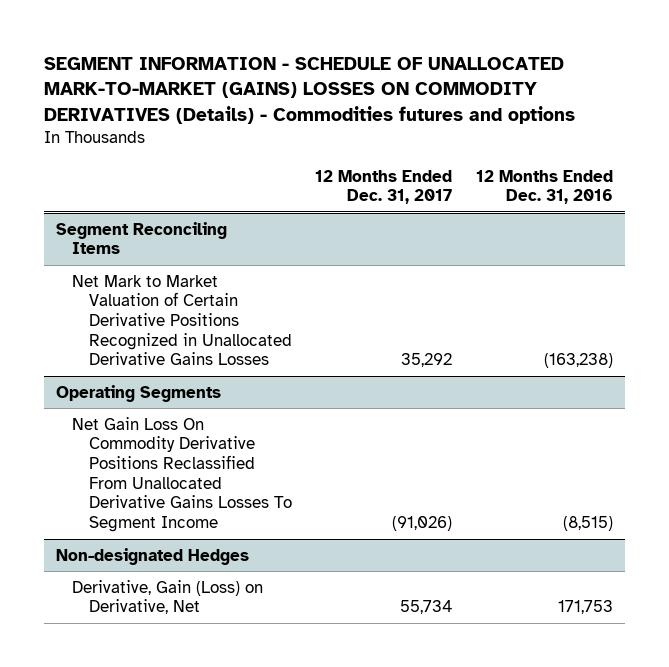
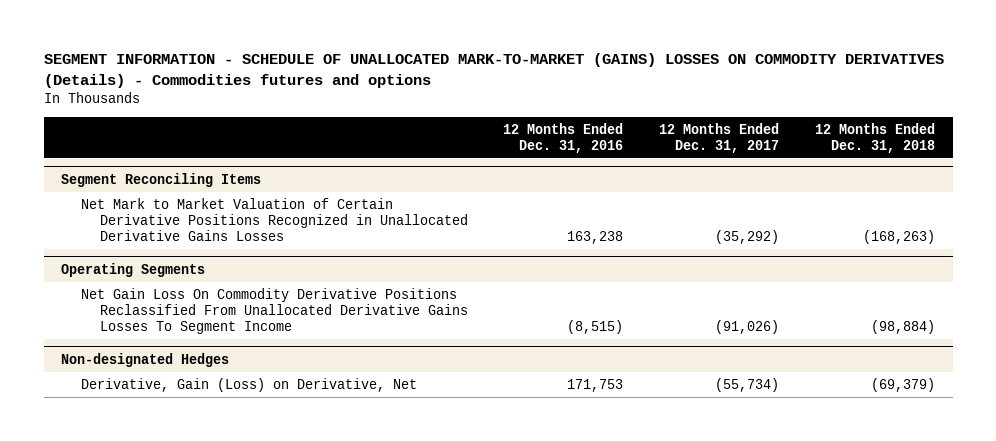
none -> [814,122,935,153] 12 Months Ended Dec. 31, 2018
[401,353,453,368] 35,292 -> [715,229,780,244] (35,292)
[543,353,613,369] (163,238) -> [567,230,624,244] 163,238
[400,600,453,615] 55,734 -> [715,377,780,392] (55,734)

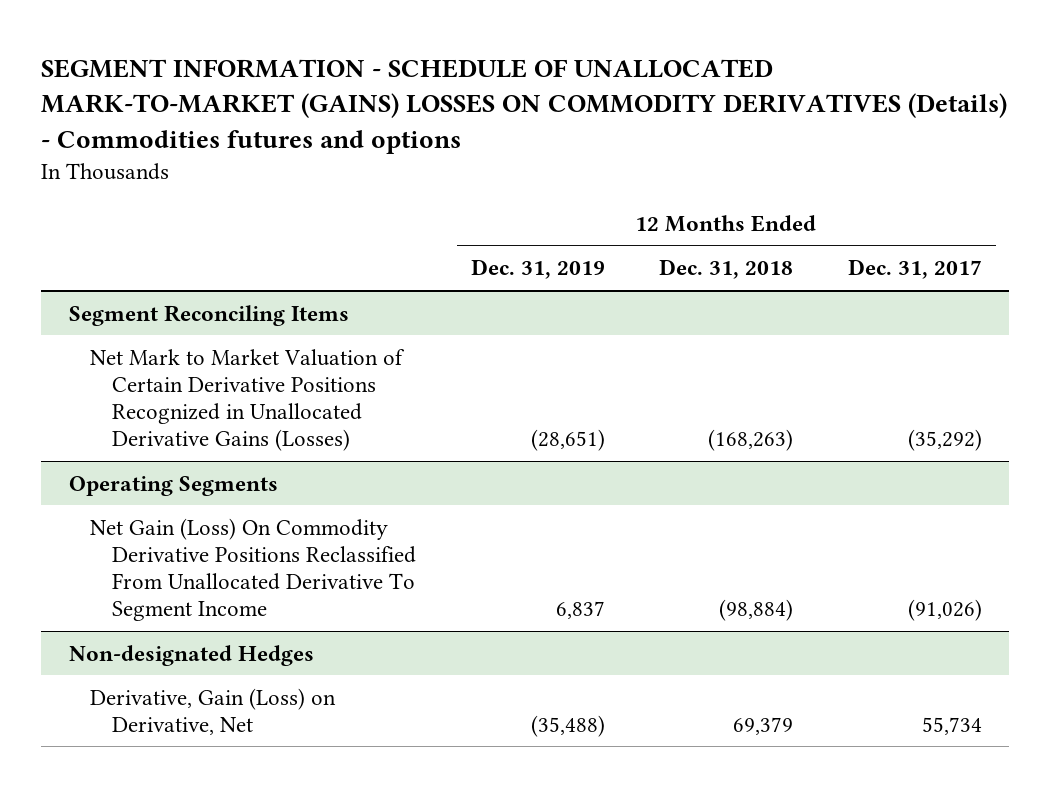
[503,122,624,153] 12 Months Ended Dec. 31, 2016 -> none
none -> [470,259,605,280] Dec. 31, 2019
[80,197,468,241] Net Mark to Market Valuation of Certain Derivative Positions Recognized in Unallocated Derivative Gains Losses -> [90,348,406,452] Net Mark to Market Valuation of Certain Derivative Positions Recognized in Unallocated Derivative Gains (Losses)
[80,287,468,334] Net Gain Loss On Commodity Derivative Positions Reclassified From Unallocated Derivative Gains Losses To Segment Income -> [90,517,416,622] Net Gain (Loss) On Commodity Derivative Positions Reclassified From Unallocated Derivative To Segment Income
[715,377,780,392] (55,734) -> [921,716,982,735] 55,734
[870,377,935,392] (69,379) -> [733,716,794,735] 69,379

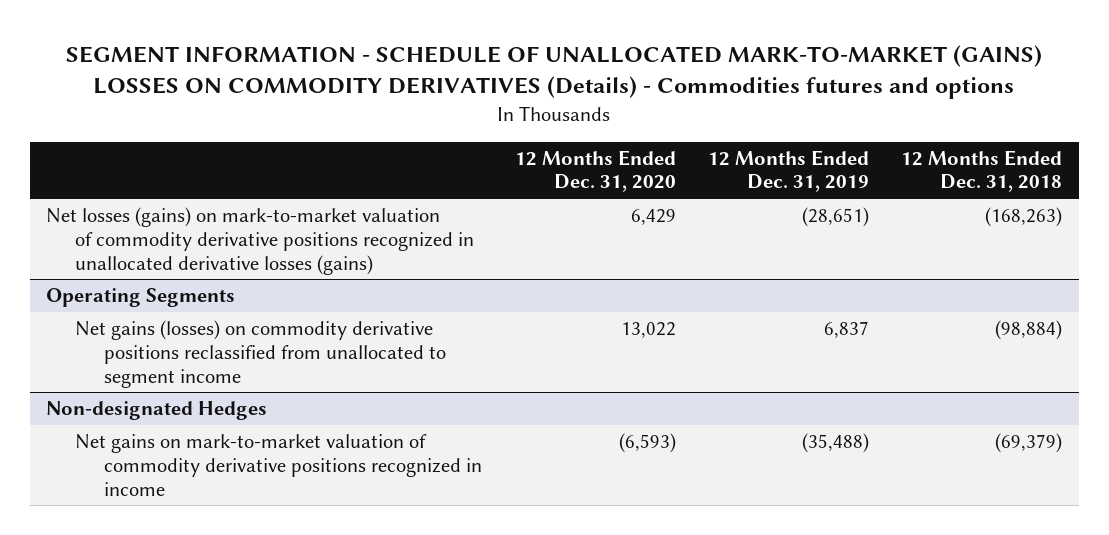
[847,259,982,280] Dec. 31, 2017 -> none
none -> [514,149,676,193] 12 Months Ended Dec. 31, 2020
[68,304,349,326] Segment Reconciling Items -> none
[90,348,406,452] Net Mark to Market Valuation of Certain Derivative Positions Recognized in Unallocated Derivative Gains (Losses) -> [46,207,475,275] Net losses (gains) on mark-to-market valuation of commodity derivative positions recognized in unallocated derivative losses (gains)
[90,517,416,622] Net Gain (Loss) On Commodity Derivative Positions Reclassified From Unallocated Derivative To Segment Income -> [75,320,447,388] Net gains (losses) on commodity derivative positions reclassified from unallocated to segment income
[90,687,337,735] Derivative, Gain (Loss) on Derivative, Net -> [75,434,483,496] Net gains on mark-to-market valuation of commodity derivative positions recognized in income
[733,716,794,735] 69,379 -> [995,433,1063,454] (69,379)

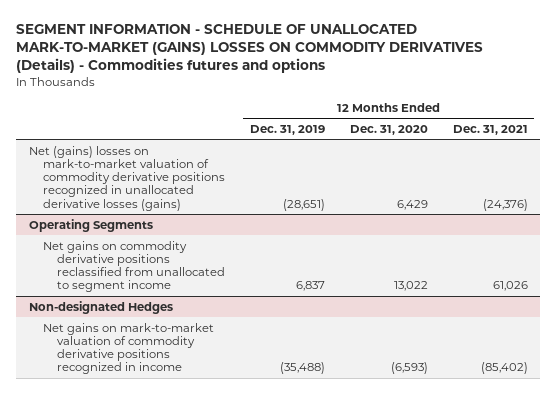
[901,149,1063,193] 12 Months Ended Dec. 31, 2018 -> none
none -> [452,124,528,135] Dec. 31, 2021
[46,207,475,275] Net losses (gains) on mark-to-market valuation of commodity derivative positions recognized in unallocated derivative losses (gains) -> [28,145,225,211] Net (gains) losses on mark-to-market valuation of commodity derivative positions recognized in unallocated derivative losses (gains)
[75,320,447,388] Net gains (losses) on commodity derivative positions reclassified from unallocated to segment income -> [42,240,225,293] Net gains on commodity derivative positions reclassified from unallocated to segment income

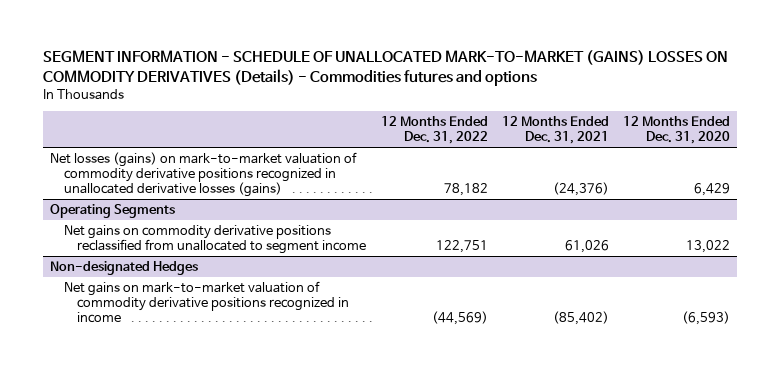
[249,124,325,135] Dec. 31, 2019 -> none
none -> [380,116,488,145] 12 Months Ended Dec. 31, 2022
[28,145,225,211] Net (gains) losses on mark-to-market valuation of commodity derivative positions recognized in unallocated derivative losses (gains) -> [50,151,358,198] Net losses (gains) on mark-to-market valuation of commodity derivative positions recognized in unallocated derivative losses (gains)

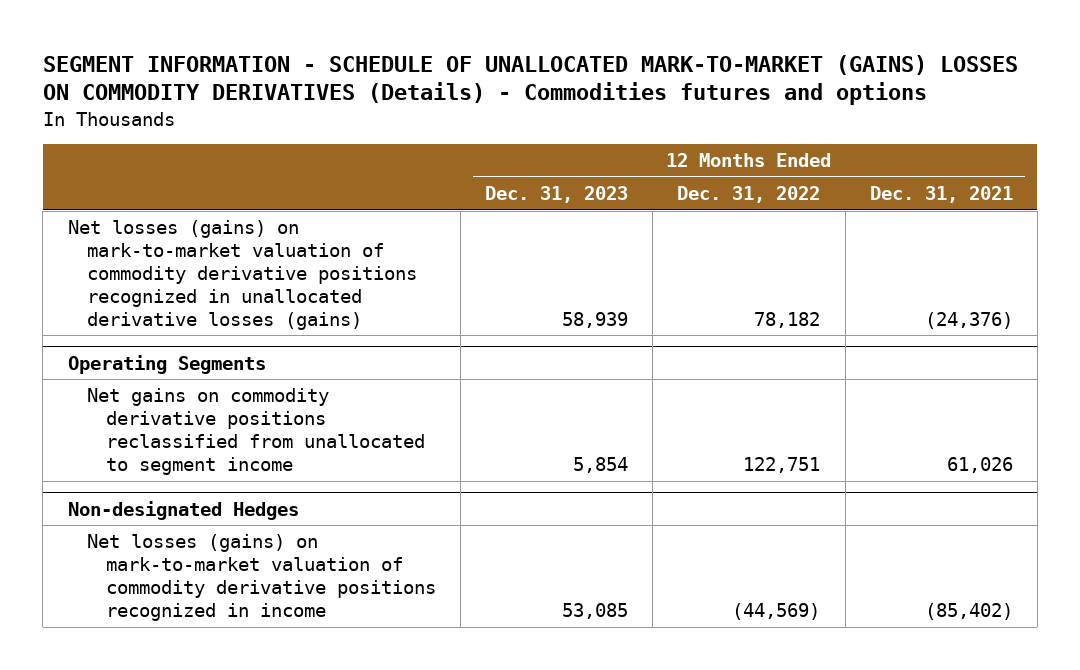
[622,116,730,145] 12 Months Ended Dec. 31, 2020 -> none
none -> [485,186,629,204] Dec. 31, 2023
[63,280,350,324] Net gains on mark-to-market valuation of commodity derivative positions recognized in income -> [86,534,436,621] Net losses (gains) on mark-to-market valuation of commodity derivative positions recognized in income

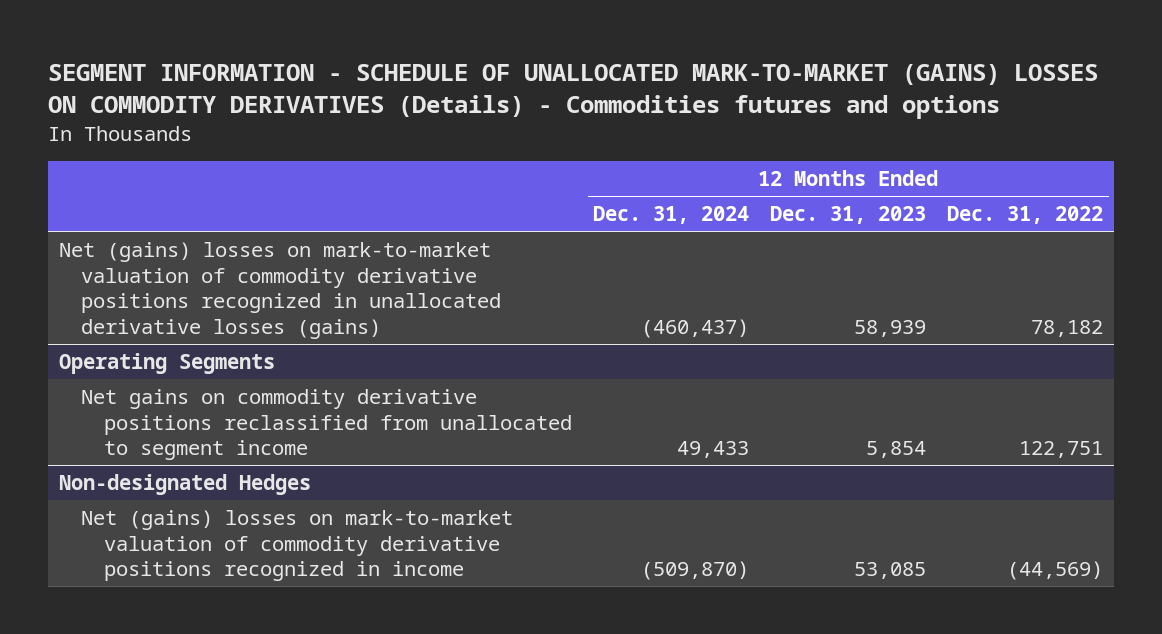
[869,186,1013,204] Dec. 31, 2021 -> none
none -> [593,206,750,225] Dec. 31, 2024
[67,220,417,330] Net losses (gains) on mark-to-market valuation of commodity derivative positions recognized in unallocated derivative losses (gains) -> [59,241,502,339] Net (gains) losses on mark-to-market valuation of commodity derivative positions recognized in unallocated derivative losses (gains)
[86,534,436,621] Net losses (gains) on mark-to-market valuation of commodity derivative positions recognized in income -> [81,509,514,582] Net (gains) losses on mark-to-market valuation of commodity derivative positions recognized in income

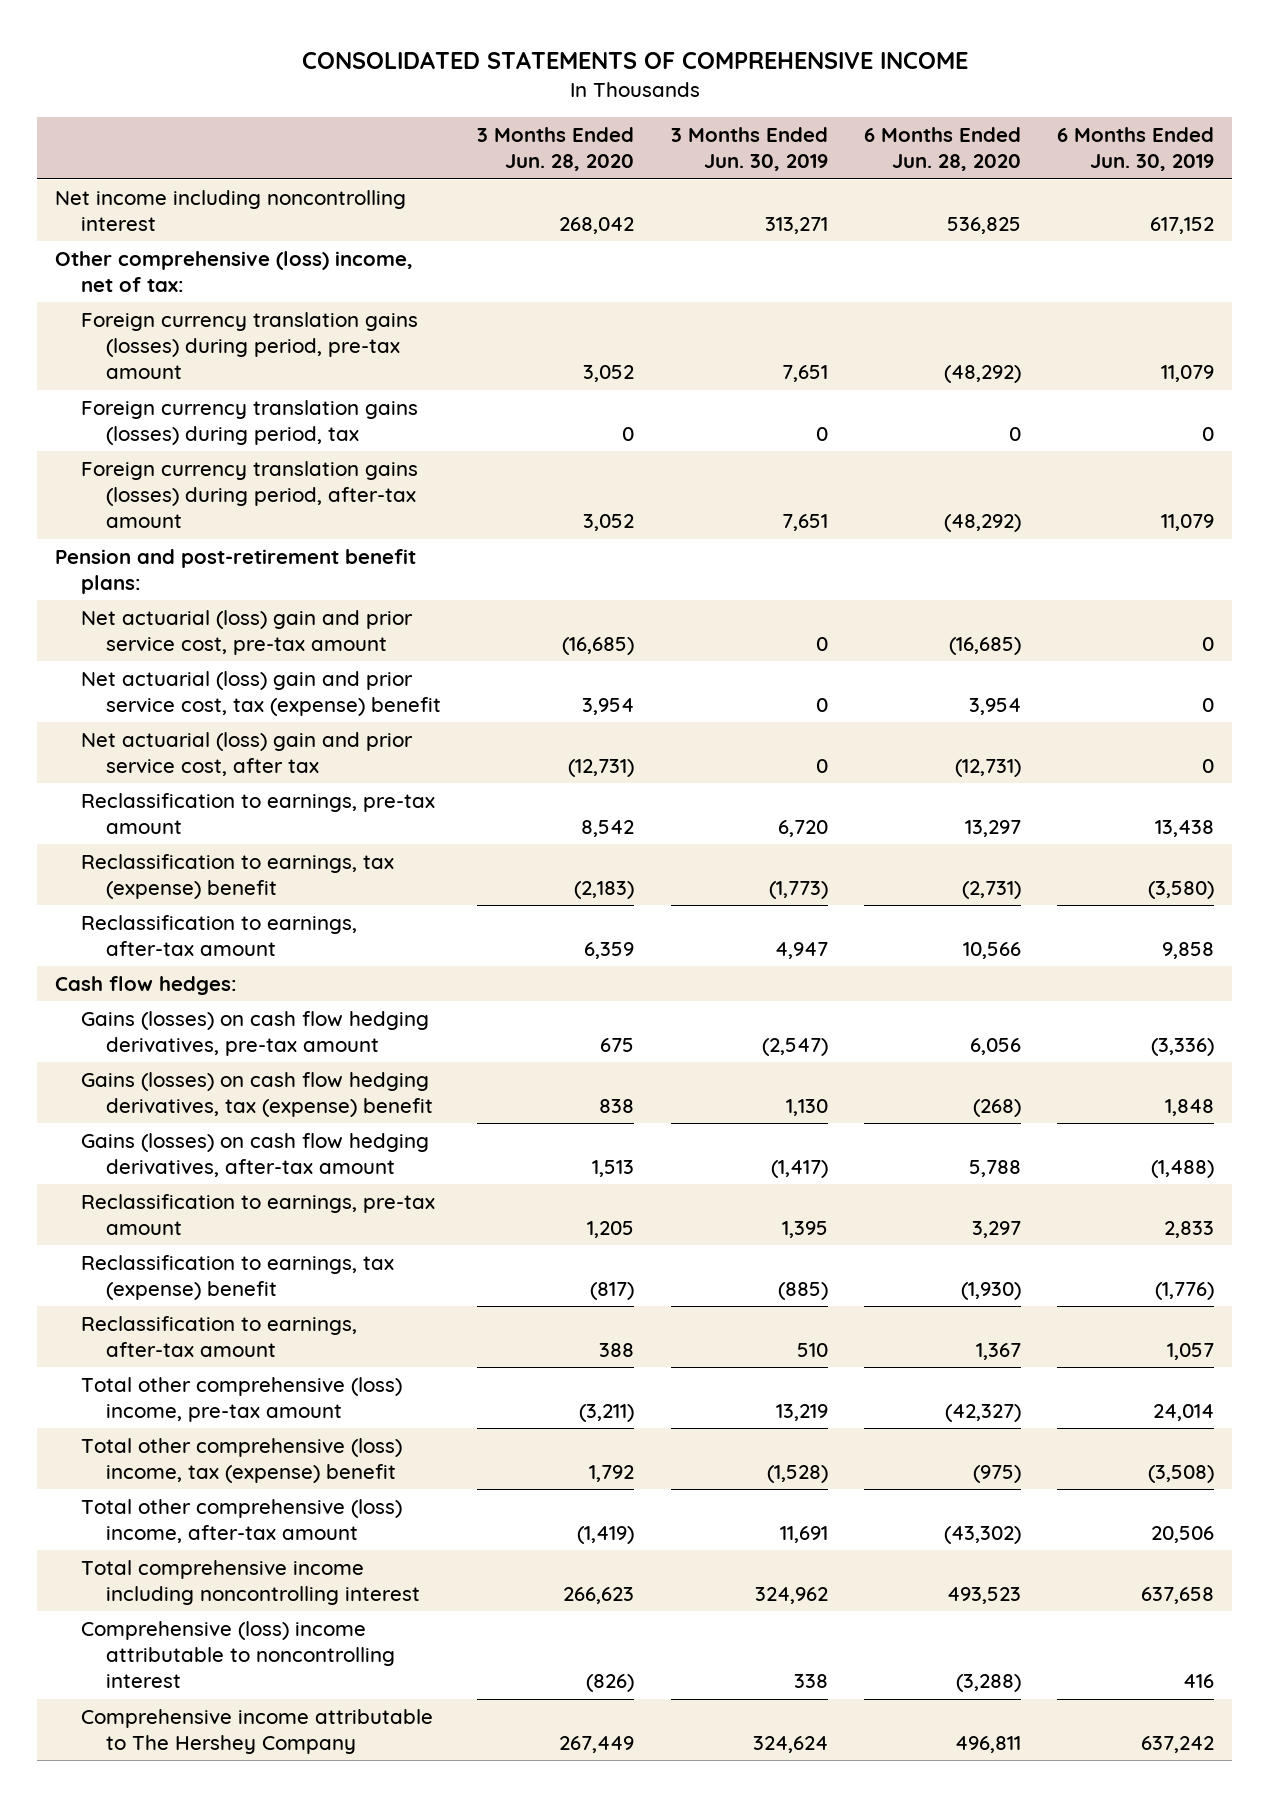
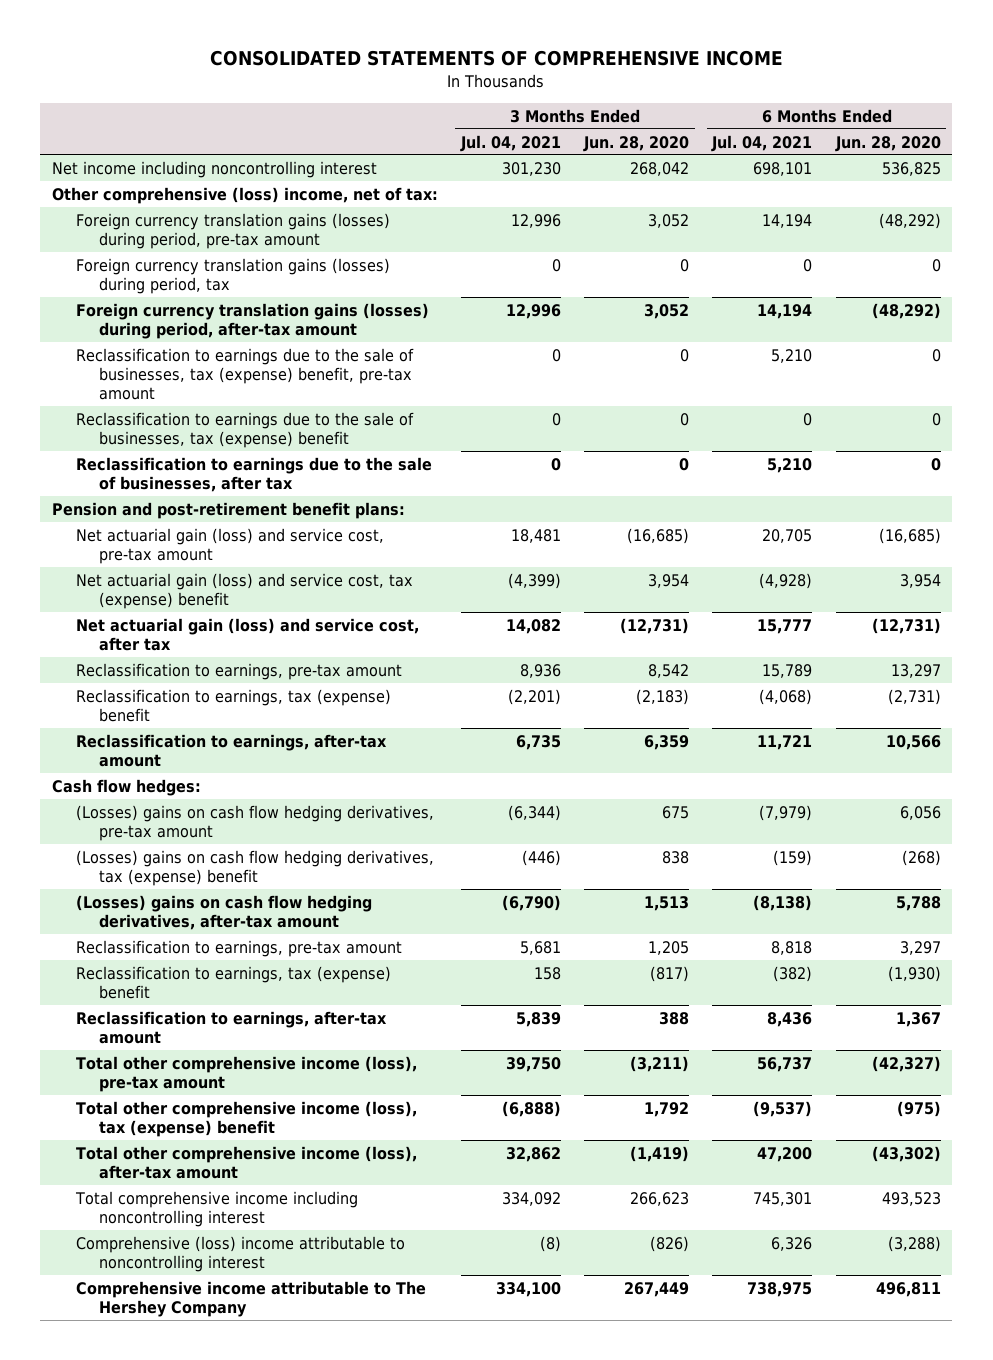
[670,127,828,172] 3 Months Ended Jun. 30, 2019 -> none
[1056,127,1214,172] 6 Months Ended Jun. 30, 2019 -> none
none -> [460,134,562,152] Jul. 04, 2021
none -> [711,134,813,152] Jul. 04, 2021
none -> [75,347,414,401] Reclassification to earnings due to the sale of businesses, tax (expense) benefit, pre-tax amount
none -> [75,411,414,449] Reclassification to earnings due to the sale of businesses, tax (expense) benefit
none -> [75,456,432,493] Reclassification to earnings due to the sale of businesses, after tax
[80,609,413,656] Net actuarial (loss) gain and prior service cost, pre-tax amount -> [75,527,384,565] Net actuarial gain (loss) and service cost, pre-tax amount
[80,670,442,717] Net actuarial (loss) gain and prior service cost, tax (expense) benefit -> [75,572,413,610] Net actuarial gain (loss) and service cost, tax (expense) benefit
[80,731,413,777] Net actuarial (loss) gain and prior service cost, after tax -> [75,617,419,652] Net actuarial gain (loss) and service cost, after tax
[80,1010,429,1057] Gains (losses) on cash flow hedging derivatives, pre-tax amount -> [75,804,434,842] (Losses) gains on cash flow hedging derivatives, pre-tax amount
[80,1071,434,1118] Gains (losses) on cash flow hedging derivatives, tax (expense) benefit -> [75,849,434,887] (Losses) gains on cash flow hedging derivatives, tax (expense) benefit
[80,1132,429,1178] Gains (losses) on cash flow hedging derivatives, after-tax amount -> [75,894,372,931] (Losses) gains on cash flow hedging derivatives, after-tax amount
[80,1376,402,1423] Total other comprehensive (loss) income, pre-tax amount -> [75,1055,417,1093] Total other comprehensive income (loss), pre-tax amount
[80,1437,402,1484] Total other comprehensive (loss) income, tax (expense) benefit -> [75,1100,417,1138] Total other comprehensive income (loss), tax (expense) benefit
[80,1498,402,1544] Total other comprehensive (loss) income, after-tax amount -> [75,1145,417,1180] Total other comprehensive income (loss), after-tax amount

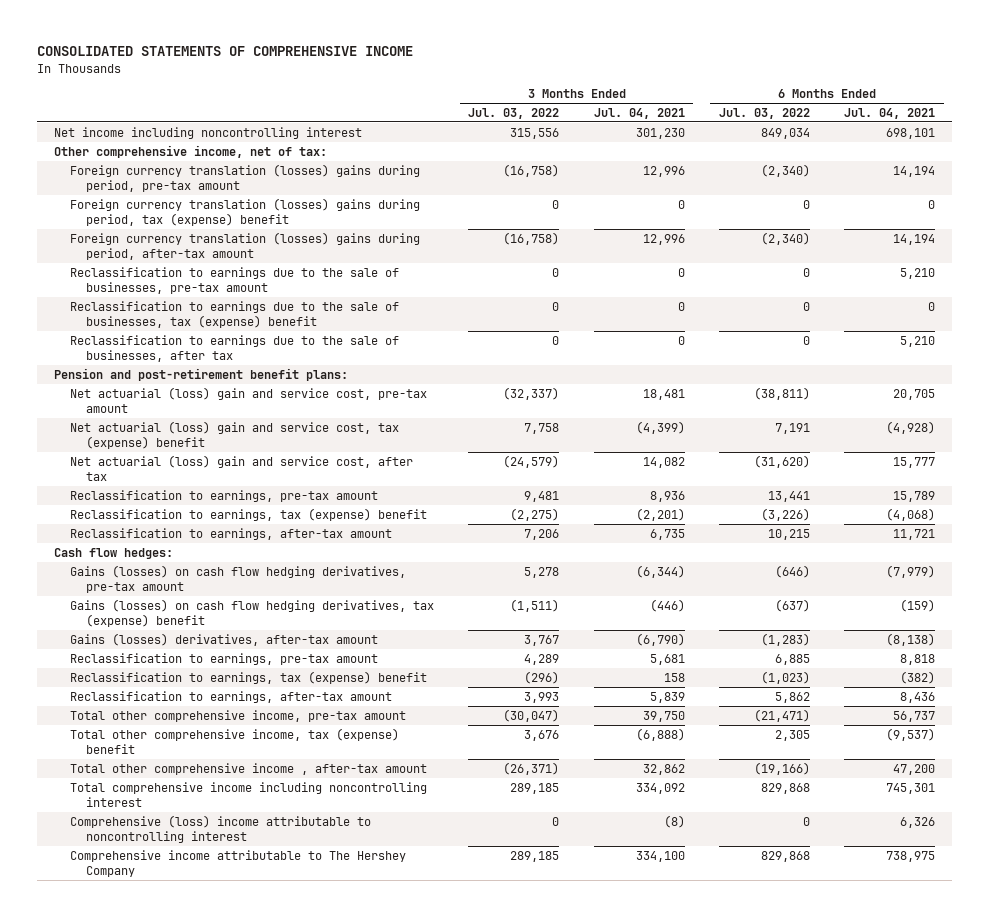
[583,135,690,152] Jun. 28, 2020 -> none
[834,135,941,152] Jun. 28, 2020 -> none
none -> [468,107,560,119] Jul. 03, 2022
none -> [719,107,811,119] Jul. 03, 2022
[52,186,439,204] Other comprehensive (loss) income, net of tax: -> [54,144,328,158] Other comprehensive income, net of tax:
[75,212,390,250] Foreign currency translation gains (losses) during period, pre-tax amount -> [70,163,421,193] Foreign currency translation (losses) gains during period, pre-tax amount
[75,257,390,295] Foreign currency translation gains (losses) during period, tax -> [70,197,421,227] Foreign currency translation (losses) gains during period, tax (expense) benefit
[75,302,429,340] Foreign currency translation gains (losses) during period, after-tax amount -> [70,231,421,261] Foreign currency translation (losses) gains during period, after-tax amount
[75,347,414,401] Reclassification to earnings due to the sale of businesses, tax (expense) benefit, pre-tax amount -> [70,266,400,295] Reclassification to earnings due to the sale of businesses, pre-tax amount
[75,527,384,565] Net actuarial gain (loss) and service cost, pre-tax amount -> [70,386,428,414] Net actuarial (loss) gain and service cost, pre-tax amount
[75,572,413,610] Net actuarial gain (loss) and service cost, tax (expense) benefit -> [70,420,400,450] Net actuarial (loss) gain and service cost, tax (expense) benefit
[75,617,419,652] Net actuarial gain (loss) and service cost, after tax -> [70,454,414,482] Net actuarial (loss) gain and service cost, after tax
[75,804,434,842] (Losses) gains on cash flow hedging derivatives, pre-tax amount -> [70,564,407,594] Gains (losses) on cash flow hedging derivatives, pre-tax amount
[75,849,434,887] (Losses) gains on cash flow hedging derivatives, tax (expense) benefit -> [70,598,435,628] Gains (losses) on cash flow hedging derivatives, tax (expense) benefit
[75,894,372,931] (Losses) gains on cash flow hedging derivatives, after-tax amount -> [70,632,379,646] Gains (losses) derivatives, after-tax amount
[75,1055,417,1093] Total other comprehensive income (loss), pre-tax amount -> [70,709,407,722] Total other comprehensive income, pre-tax amount
[75,1100,417,1138] Total other comprehensive income (loss), tax (expense) benefit -> [70,727,400,755] Total other comprehensive income, tax (expense) benefit
[75,1145,417,1180] Total other comprehensive income (loss), after-tax amount -> [70,762,428,775] Total other comprehensive income , after-tax amount

